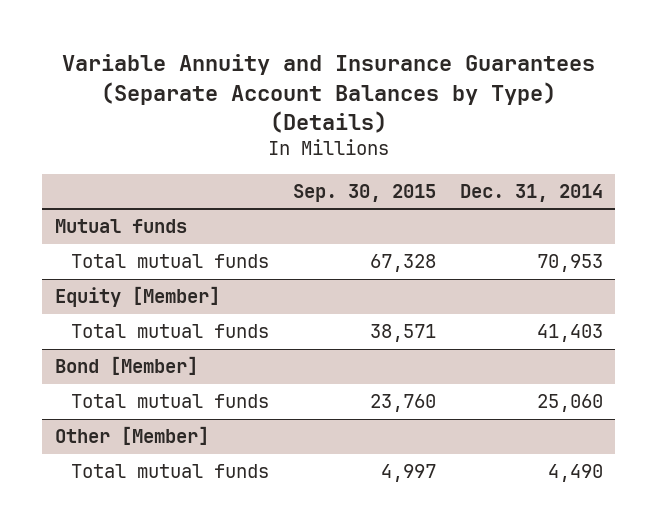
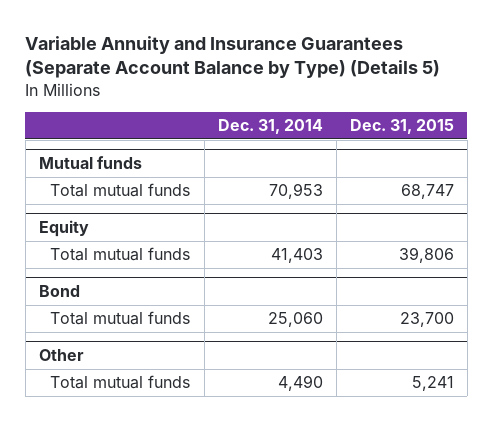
[61,54,595,133] Variable Annuity and Insurance Guarantees (Separate Account Balances by Type) (Details) -> [25,35,441,79] Variable Annuity and Insurance Guarantees (Separate Account Balance by Type) (Details 5)
[292,183,436,202] Sep. 30, 2015 -> none
none -> [349,118,454,134] Dec. 31, 2015
[54,286,220,308] Equity [Member] -> [38,220,89,238] Equity
[54,356,198,376] Bond [Member] -> [38,285,80,298] Bond
[54,426,209,446] Other [Member] -> [38,349,84,362] Other

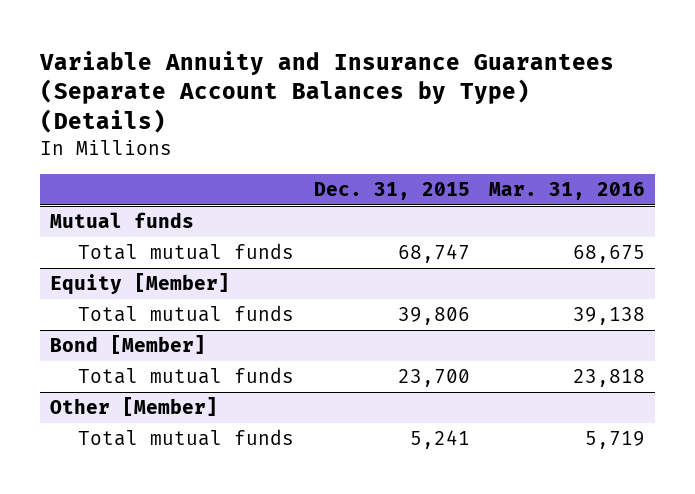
[25,35,441,79] Variable Annuity and Insurance Guarantees (Separate Account Balance by Type) (Details 5) -> [38,50,614,134] Variable Annuity and Insurance Guarantees (Separate Account Balances by Type) (Details)
[217,118,323,134] Dec. 31, 2014 -> none
none -> [489,182,646,201] Mar. 31, 2016
[38,220,89,238] Equity -> [49,273,230,296] Equity [Member]
[38,285,80,298] Bond -> [49,335,206,355] Bond [Member]
[38,349,84,362] Other -> [49,397,218,417] Other [Member]

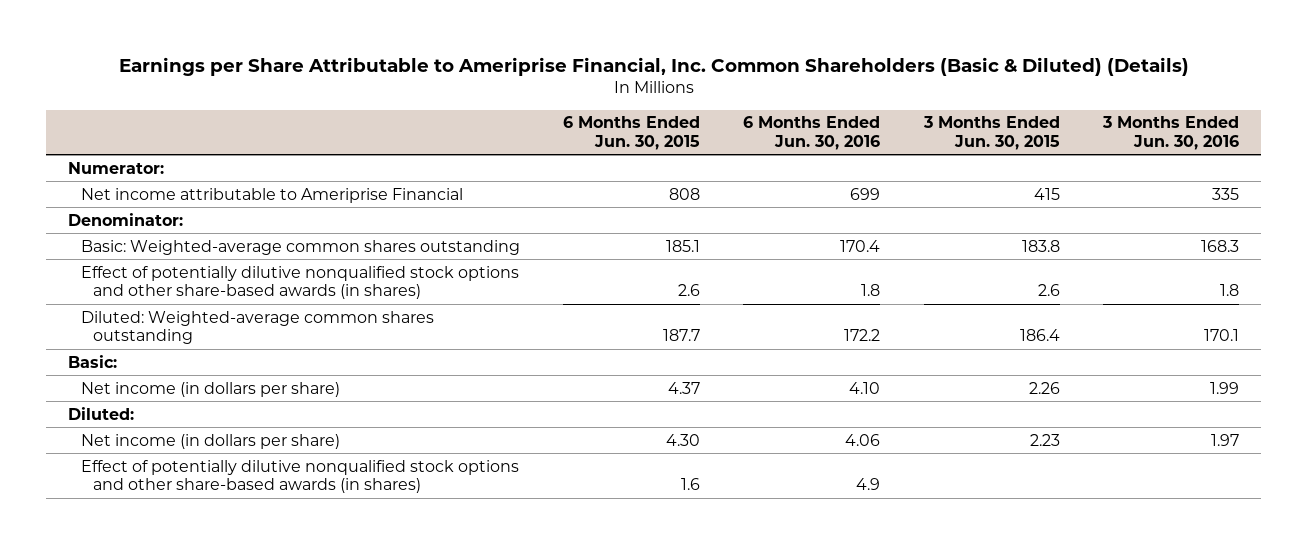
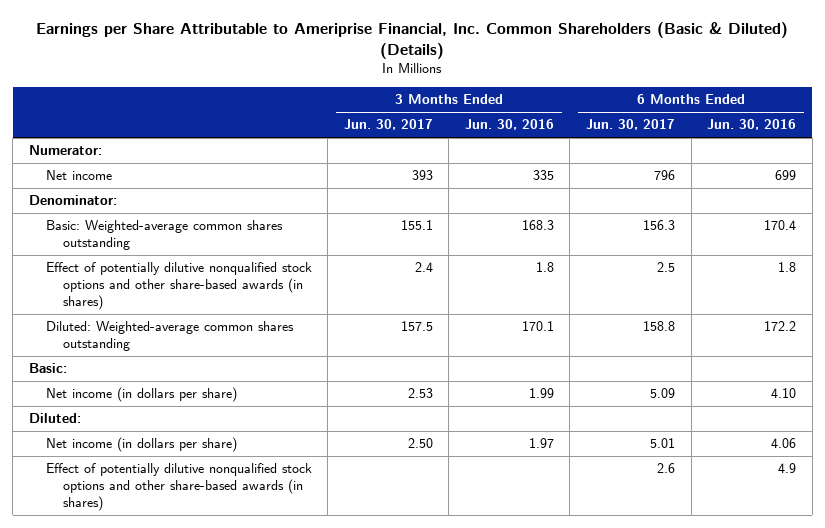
[563,116,701,151] 6 Months Ended Jun. 30, 2015 -> none
[922,116,1060,151] 3 Months Ended Jun. 30, 2015 -> none
none -> [343,119,433,131] Jun. 30, 2017
none -> [585,119,675,131] Jun. 30, 2017
[80,187,463,203] Net income attributable to Ameriprise Financial -> [45,170,112,181] Net income

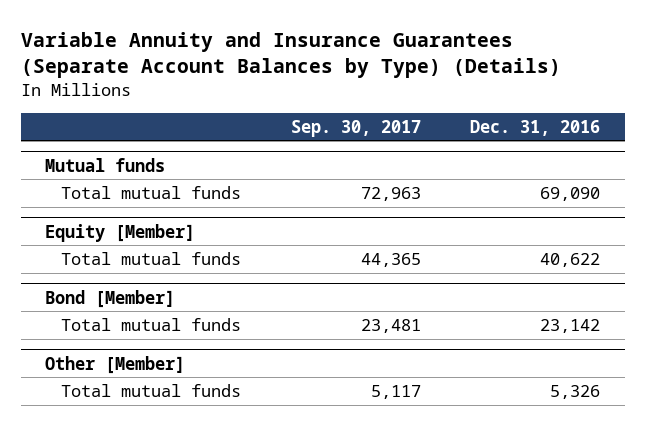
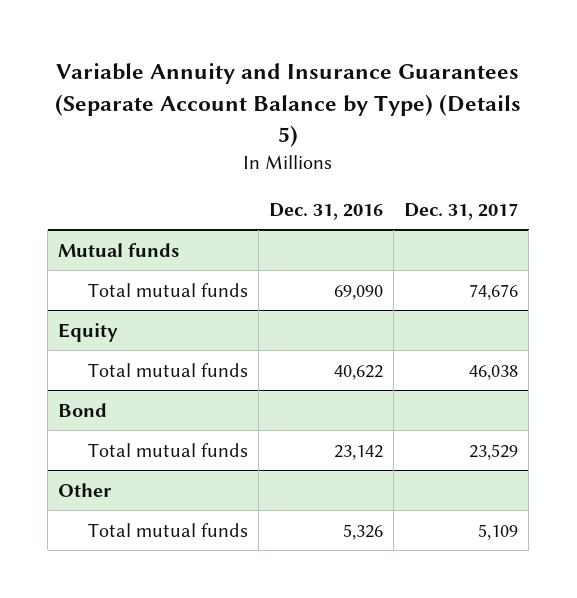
[20,31,561,78] Variable Annuity and Insurance Guarantees (Separate Account Balances by Type) (Details) -> [55,63,522,147] Variable Annuity and Insurance Guarantees (Separate Account Balance by Type) (Details 5)
[290,119,421,137] Sep. 30, 2017 -> none
none -> [404,202,519,220] Dec. 31, 2017
[45,223,196,242] Equity [Member] -> [58,322,119,342] Equity
[45,289,176,308] Bond [Member] -> [58,402,108,417] Bond
[45,355,186,374] Other [Member] -> [58,482,113,497] Other

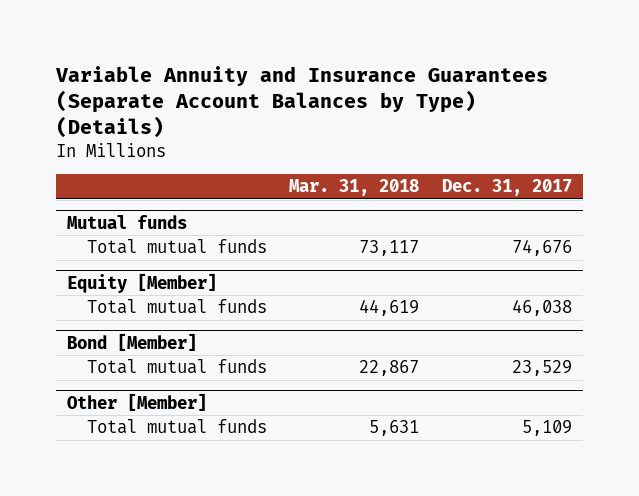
[55,63,522,147] Variable Annuity and Insurance Guarantees (Separate Account Balance by Type) (Details 5) -> [55,66,549,139] Variable Annuity and Insurance Guarantees (Separate Account Balances by Type) (Details)
[269,202,384,220] Dec. 31, 2016 -> none
none -> [289,179,420,197] Mar. 31, 2018
[58,322,119,342] Equity -> [67,272,218,293] Equity [Member]
[58,402,108,417] Bond -> [67,332,198,351] Bond [Member]
[58,482,113,497] Other -> [67,392,208,411] Other [Member]

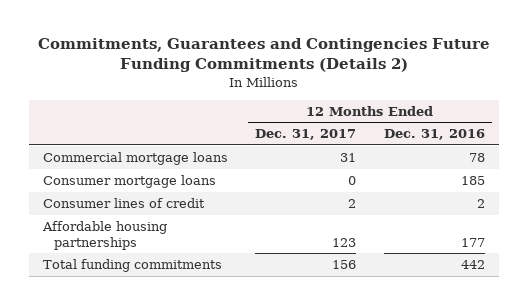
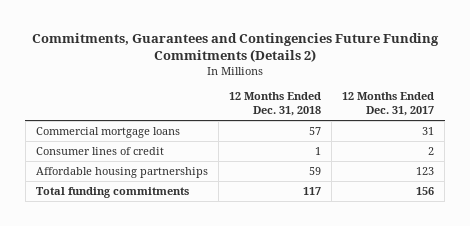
[384,129,486,141] Dec. 31, 2016 -> none
none -> [228,92,321,117] 12 Months Ended Dec. 31, 2018
[42,175,216,189] Consumer mortgage loans -> none

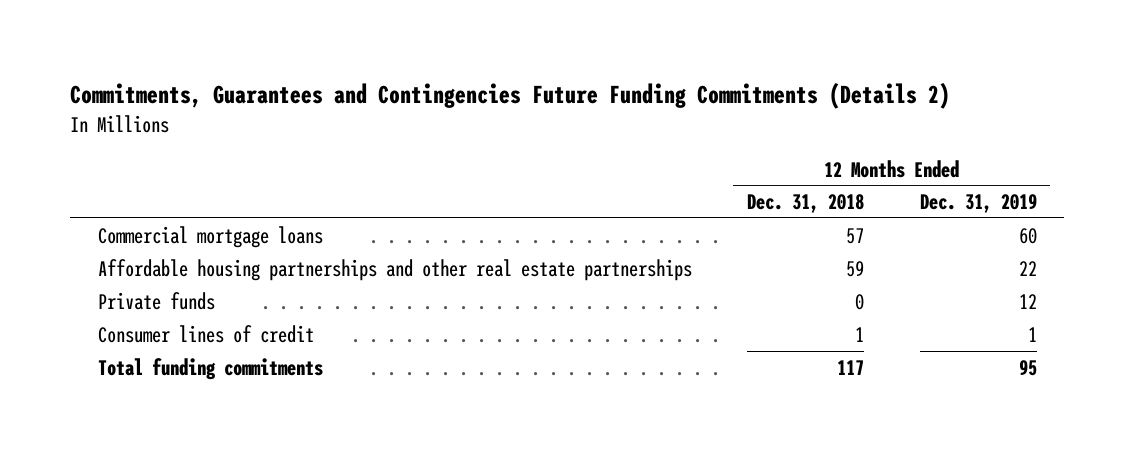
[342,92,435,117] 12 Months Ended Dec. 31, 2017 -> none
none -> [919,194,1037,214] Dec. 31, 2019
none -> [98,258,693,281] Affordable housing partnerships and other real estate partnerships
none -> [98,291,216,310] Private funds
[35,167,208,179] Affordable housing partnerships -> none

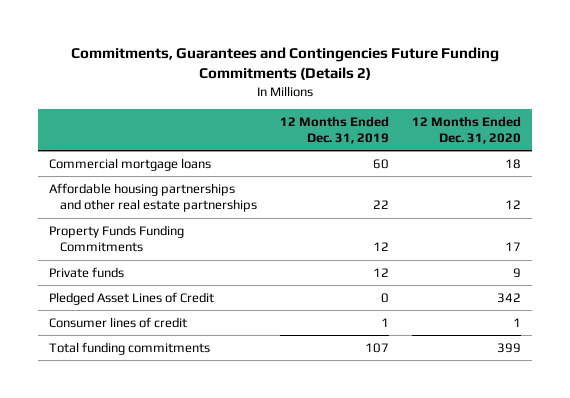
[747,194,865,214] Dec. 31, 2018 -> none
none -> [411,115,521,144] 12 Months Ended Dec. 31, 2020
none -> [49,224,185,253] Property Funds Funding Commitments
none -> [49,291,215,305] Pledged Asset Lines of Credit
[1018,359,1037,376] 95 -> [365,342,390,353] 107

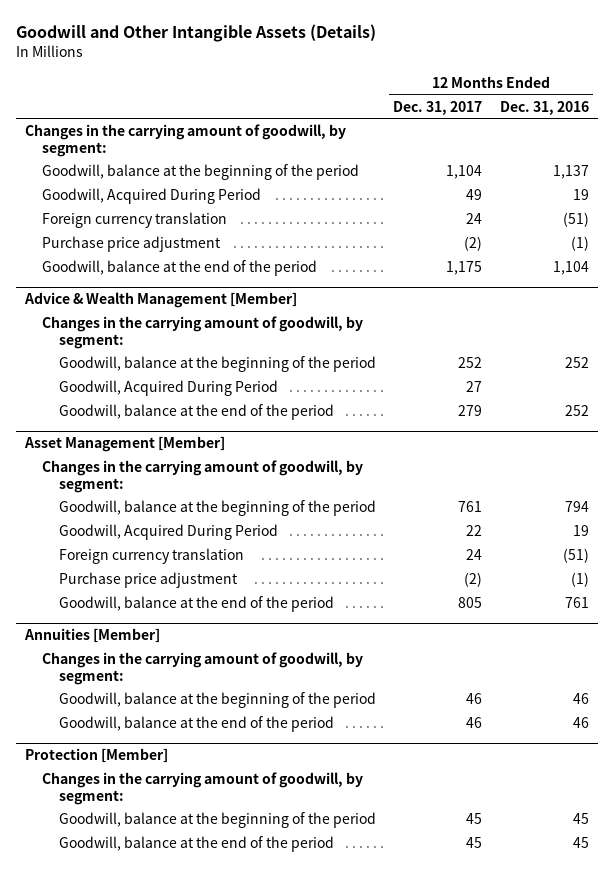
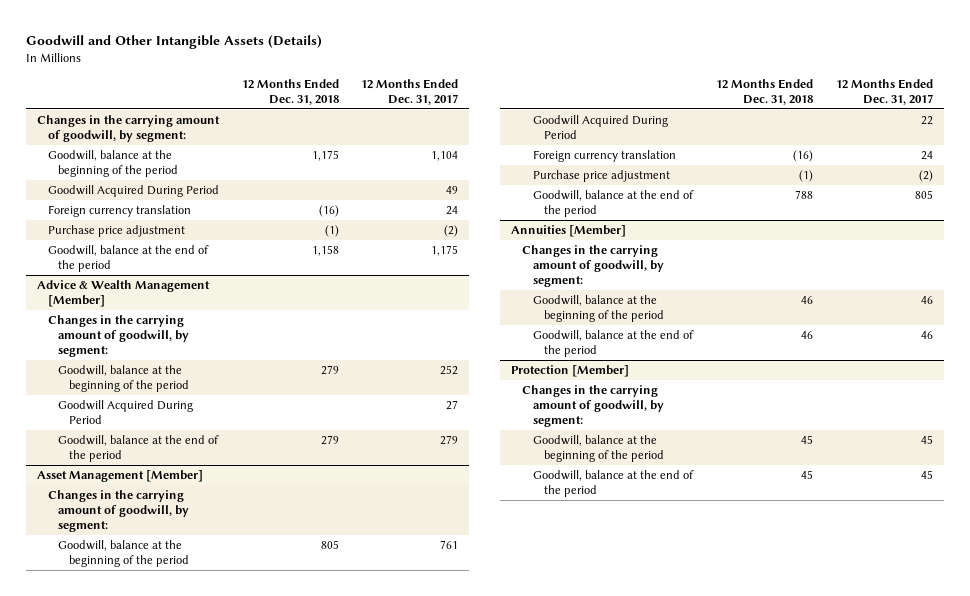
[499,100,589,115] Dec. 31, 2016 -> none
none -> [241,78,339,105] 12 Months Ended Dec. 31, 2018
[41,187,261,204] Goodwill, Acquired During Period -> [47,184,219,197] Goodwill Acquired During Period
[58,379,278,396] Goodwill, Acquired During Period -> [58,399,194,425] Goodwill Acquired During Period
[58,523,278,540] Goodwill, Acquired During Period -> [532,114,668,140] Goodwill Acquired During Period

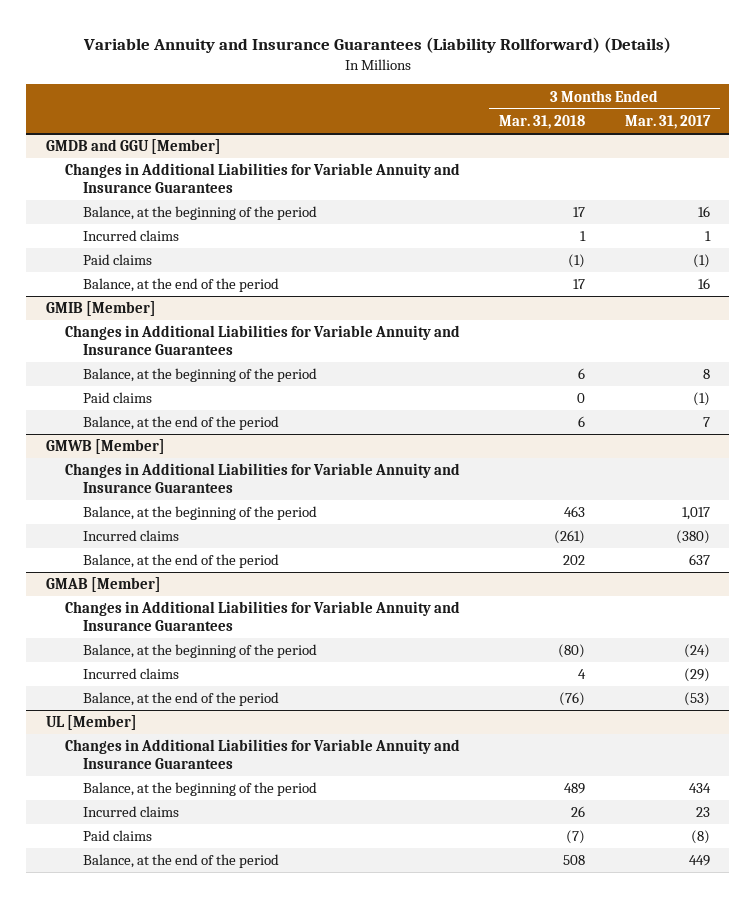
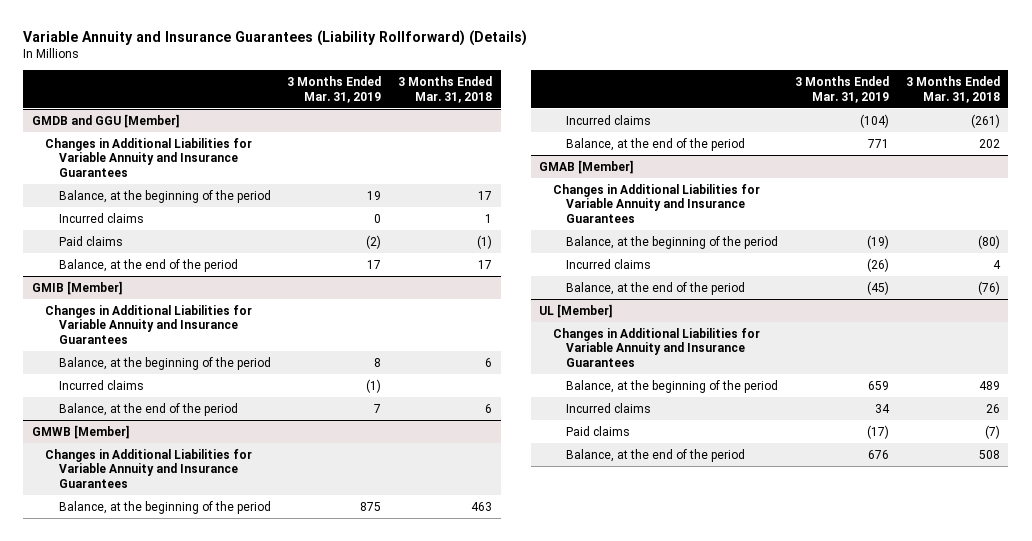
[624,115,711,130] Mar. 31, 2017 -> none
none -> [287,75,382,103] 3 Months Ended Mar. 31, 2019
[82,392,152,404] Paid claims -> none
none -> [58,379,144,390] Incurred claims

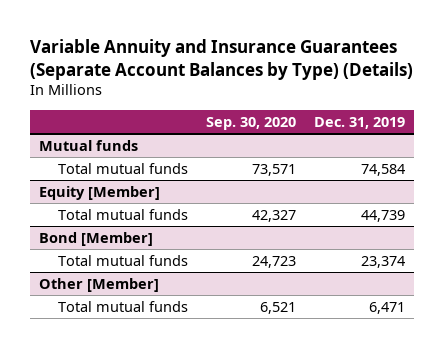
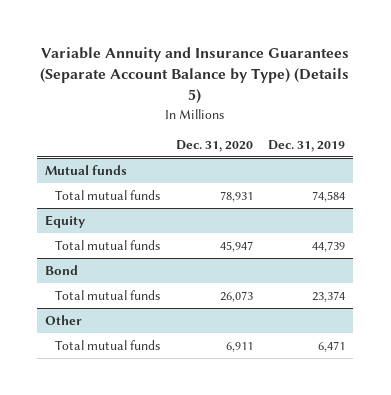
[29,38,413,80] Variable Annuity and Insurance Guarantees (Separate Account Balances by Type) (Details) -> [40,47,350,105] Variable Annuity and Insurance Guarantees (Separate Account Balance by Type) (Details 5)
[206,117,297,131] Sep. 30, 2020 -> none
none -> [175,139,253,152] Dec. 31, 2020
[38,185,160,200] Equity [Member] -> [45,214,86,228] Equity
[38,231,153,246] Bond [Member] -> [45,264,79,275] Bond
[38,277,159,292] Other [Member] -> [45,314,83,325] Other

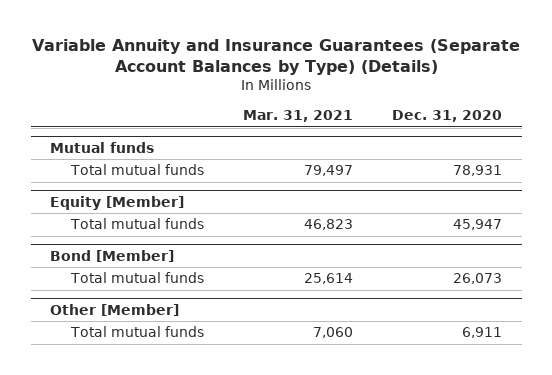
[40,47,350,105] Variable Annuity and Insurance Guarantees (Separate Account Balance by Type) (Details 5) -> [32,39,521,76] Variable Annuity and Insurance Guarantees (Separate Account Balances by Type) (Details)
[268,139,346,152] Dec. 31, 2019 -> none
none -> [242,110,353,123] Mar. 31, 2021
[45,214,86,228] Equity -> [50,195,185,210] Equity [Member]
[45,264,79,275] Bond -> [50,249,175,262] Bond [Member]
[45,314,83,325] Other -> [50,303,180,316] Other [Member]

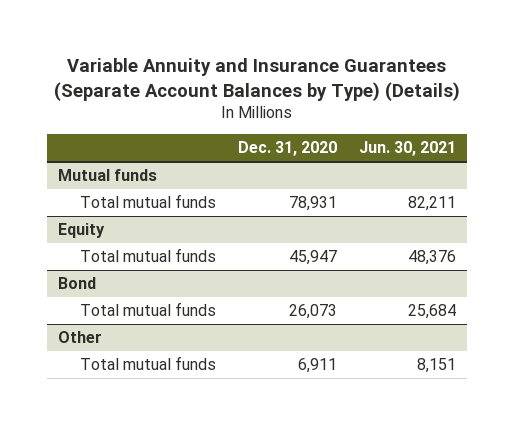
[242,110,353,123] Mar. 31, 2021 -> none
none -> [359,141,457,157] Jun. 30, 2021
[50,195,185,210] Equity [Member] -> [58,223,106,239] Equity
[50,249,175,262] Bond [Member] -> [58,277,97,290] Bond
[50,303,180,316] Other [Member] -> [58,331,103,344] Other

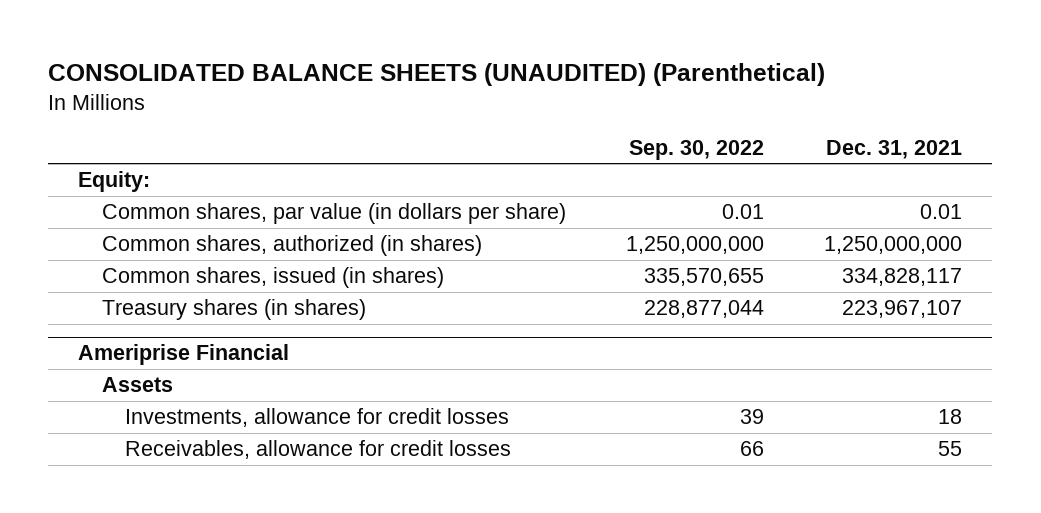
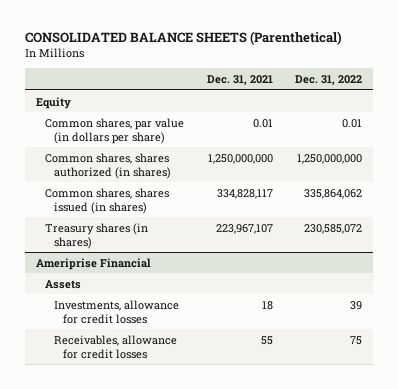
[48,63,826,87] CONSOLIDATED BALANCE SHEETS (UNAUDITED) (Parenthetical) -> [24,31,342,46] CONSOLIDATED BALANCE SHEETS (Parenthetical)
[628,139,764,160] Sep. 30, 2022 -> none
none -> [295,75,363,86] Dec. 31, 2022
[78,171,151,193] Equity: -> [36,96,72,109] Equity
[101,235,482,257] Common shares, authorized (in shares) -> [44,152,171,179] Common shares, shares authorized (in shares)
[101,267,444,289] Common shares, issued (in shares) -> [44,187,169,214] Common shares, shares issued (in shares)

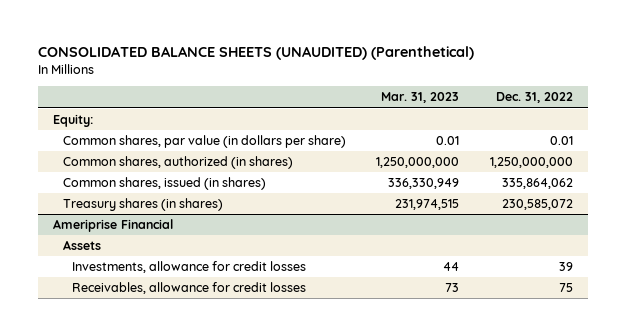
[24,31,342,46] CONSOLIDATED BALANCE SHEETS (Parenthetical) -> [37,46,474,61] CONSOLIDATED BALANCE SHEETS (UNAUDITED) (Parenthetical)
[206,75,273,86] Dec. 31, 2021 -> none
none -> [381,92,460,104] Mar. 31, 2023
[36,96,72,109] Equity -> [53,114,94,128] Equity:
[44,152,171,179] Common shares, shares authorized (in shares) -> [62,156,293,170] Common shares, authorized (in shares)
[44,187,169,214] Common shares, shares issued (in shares) -> [62,177,266,191] Common shares, issued (in shares)

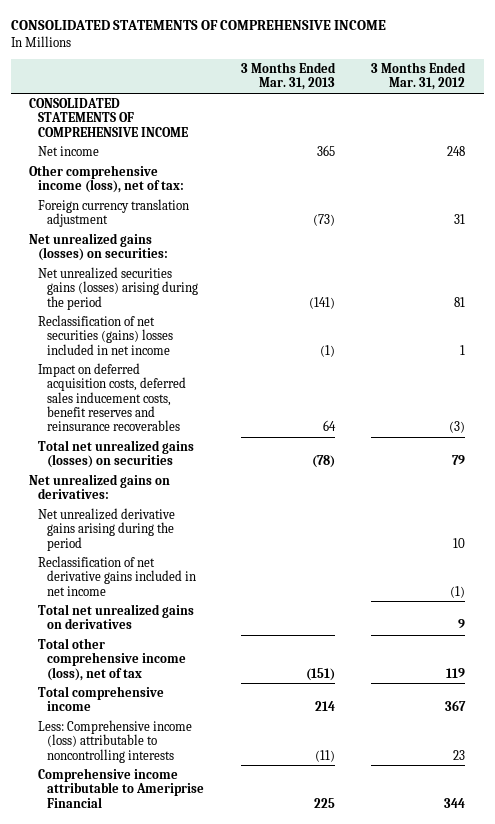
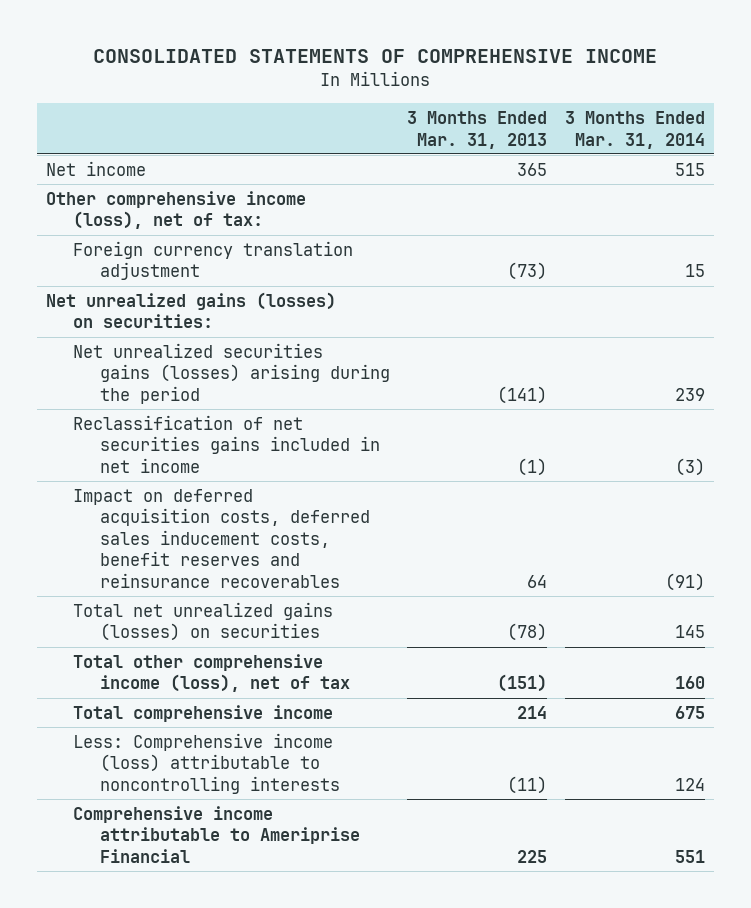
[371,62,467,91] 3 Months Ended Mar. 31, 2012 -> none
none -> [565,111,706,149] 3 Months Ended Mar. 31, 2014
[29,98,189,137] CONSOLIDATED STATEMENTS OF COMPREHENSIVE INCOME -> none
[38,315,174,355] Reclassification of net securities (gains) losses included in net income -> [72,414,380,473] Reclassification of net securities gains included in net income
[29,474,171,500] Net unrealized gains on derivatives: -> none
[38,508,176,551] Net unrealized derivative gains arising during the period -> none
[38,556,197,596] Reclassification of net derivative gains included in net income -> none
[38,604,195,630] Total net unrealized gains on derivatives -> none

